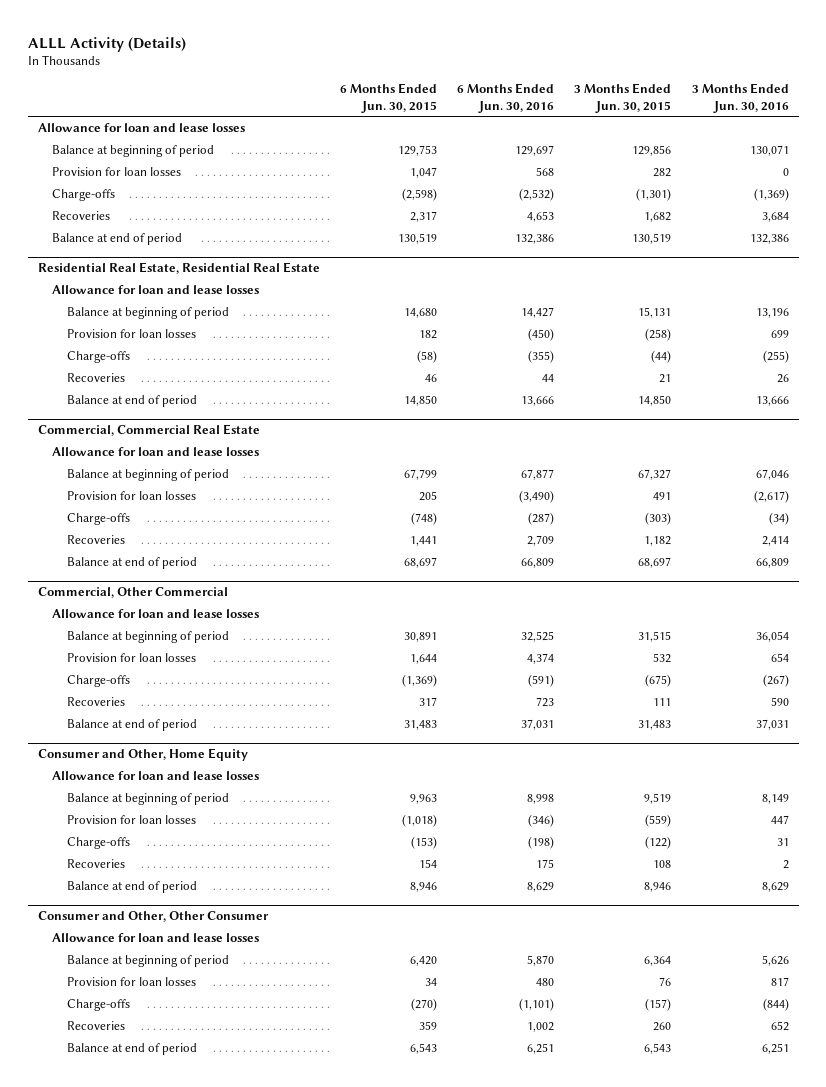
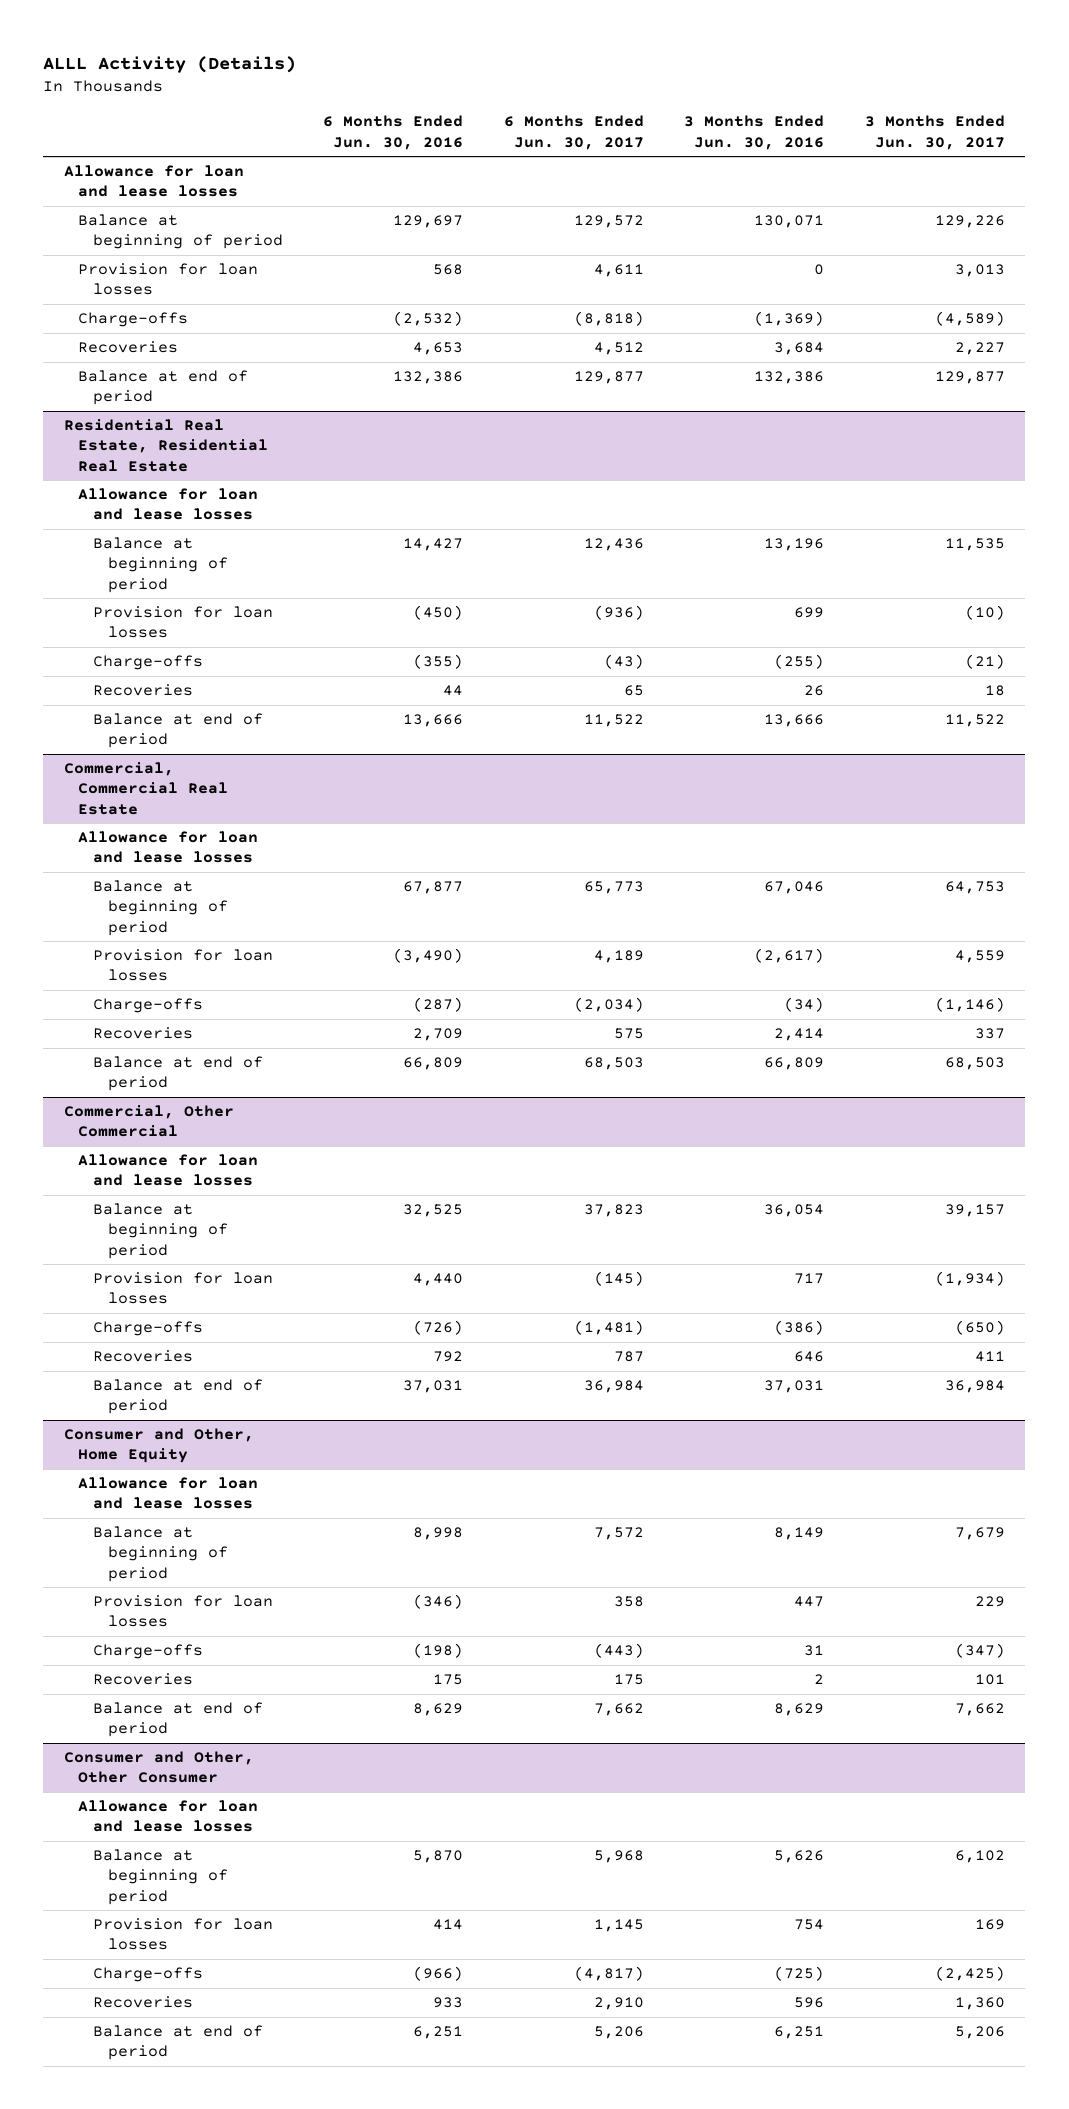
[339,83,437,113] 6 Months Ended Jun. 30, 2015 -> none
[574,83,672,113] 3 Months Ended Jun. 30, 2015 -> none
none -> [503,115,644,150] 6 Months Ended Jun. 30, 2017
none -> [864,115,1005,150] 3 Months Ended Jun. 30, 2017
[527,653,555,665] 4,374 -> [413,1273,464,1287] 4,440
[770,653,789,663] 654 -> [794,1273,825,1285] 717
[528,674,555,688] (591) -> [413,1320,464,1336] (726)
[762,674,789,688] (267) -> [774,1320,825,1336] (386)
[536,697,555,708] 723 -> [433,1351,464,1363] 792
[770,697,789,707] 590 -> [794,1351,825,1363] 646
[536,978,555,987] 480 -> [433,1919,464,1931] 414
[770,977,789,987] 817 -> [794,1919,825,1931] 754
[519,998,555,1012] (1,101) -> [413,1966,464,1982] (966)
[762,998,789,1012] (844) -> [774,1966,825,1982] (725)
[527,1022,555,1033] 1,002 -> [433,1997,464,2009] 933
[770,1021,789,1032] 652 -> [794,1997,825,2009] 596

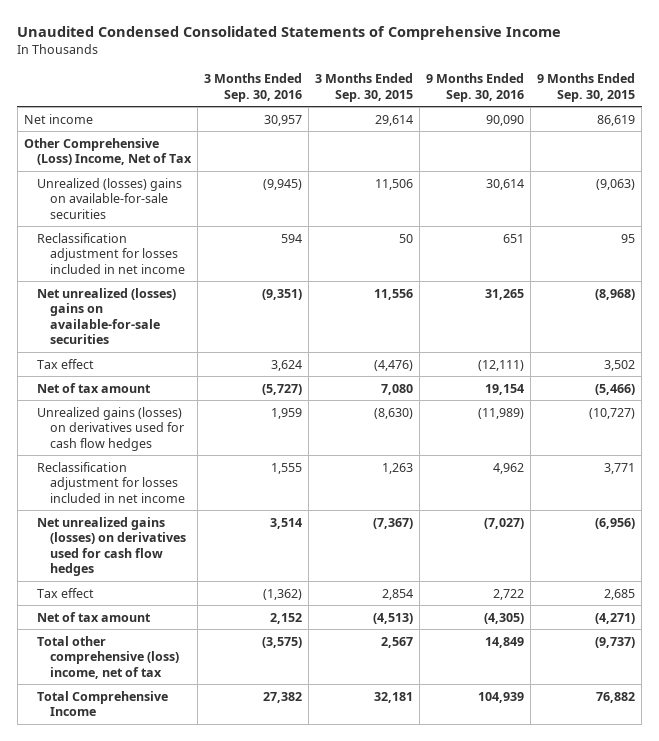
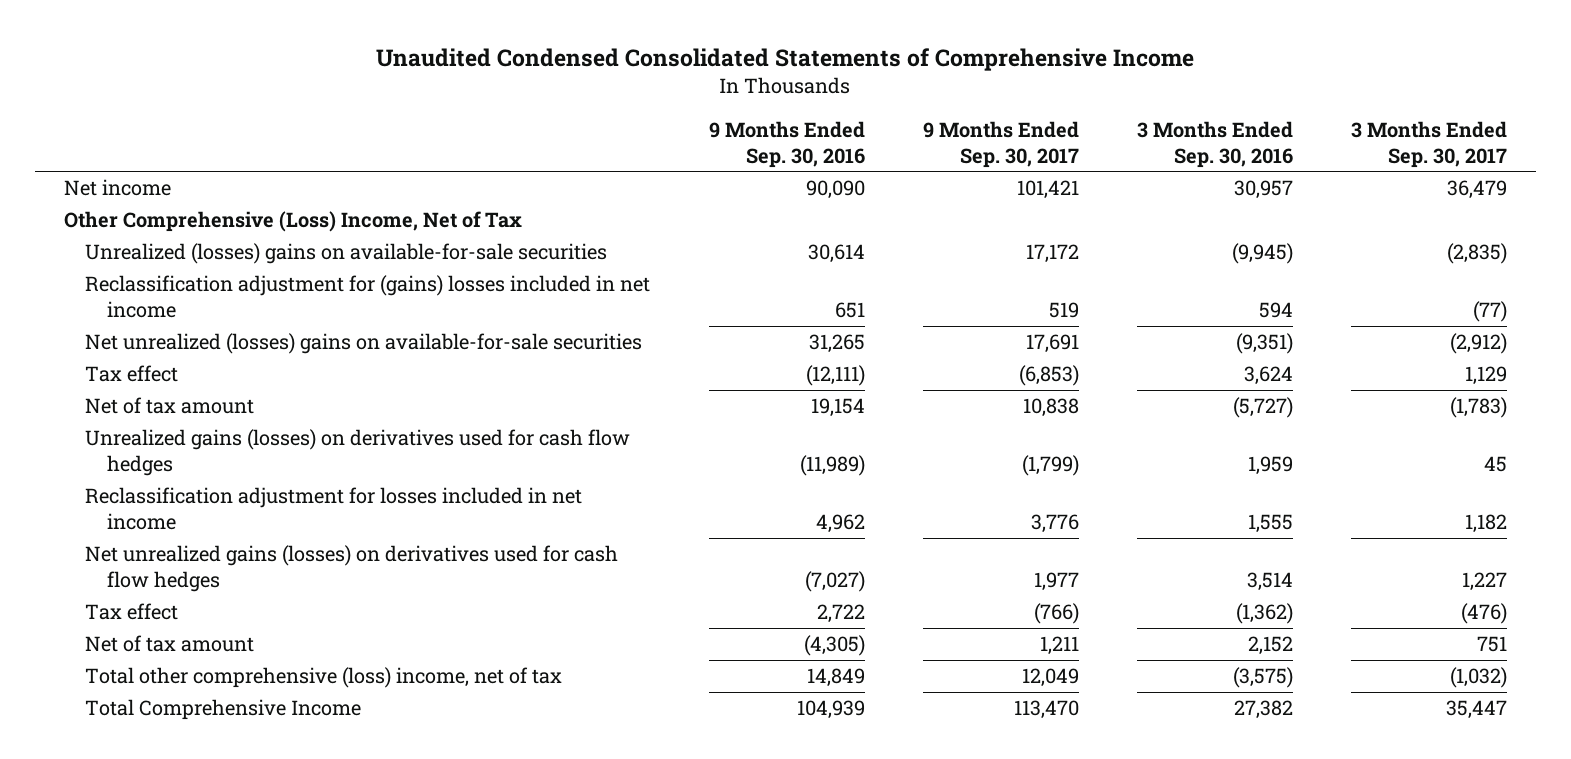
[315,73,414,102] 3 Months Ended Sep. 30, 2015 -> none
[537,73,636,102] 9 Months Ended Sep. 30, 2015 -> none
none -> [922,120,1079,168] 9 Months Ended Sep. 30, 2017
none -> [1351,120,1508,168] 3 Months Ended Sep. 30, 2017
[36,232,186,274] Reclassification adjustment for losses included in net income -> [85,275,651,319] Reclassification adjustment for (gains) losses included in net income

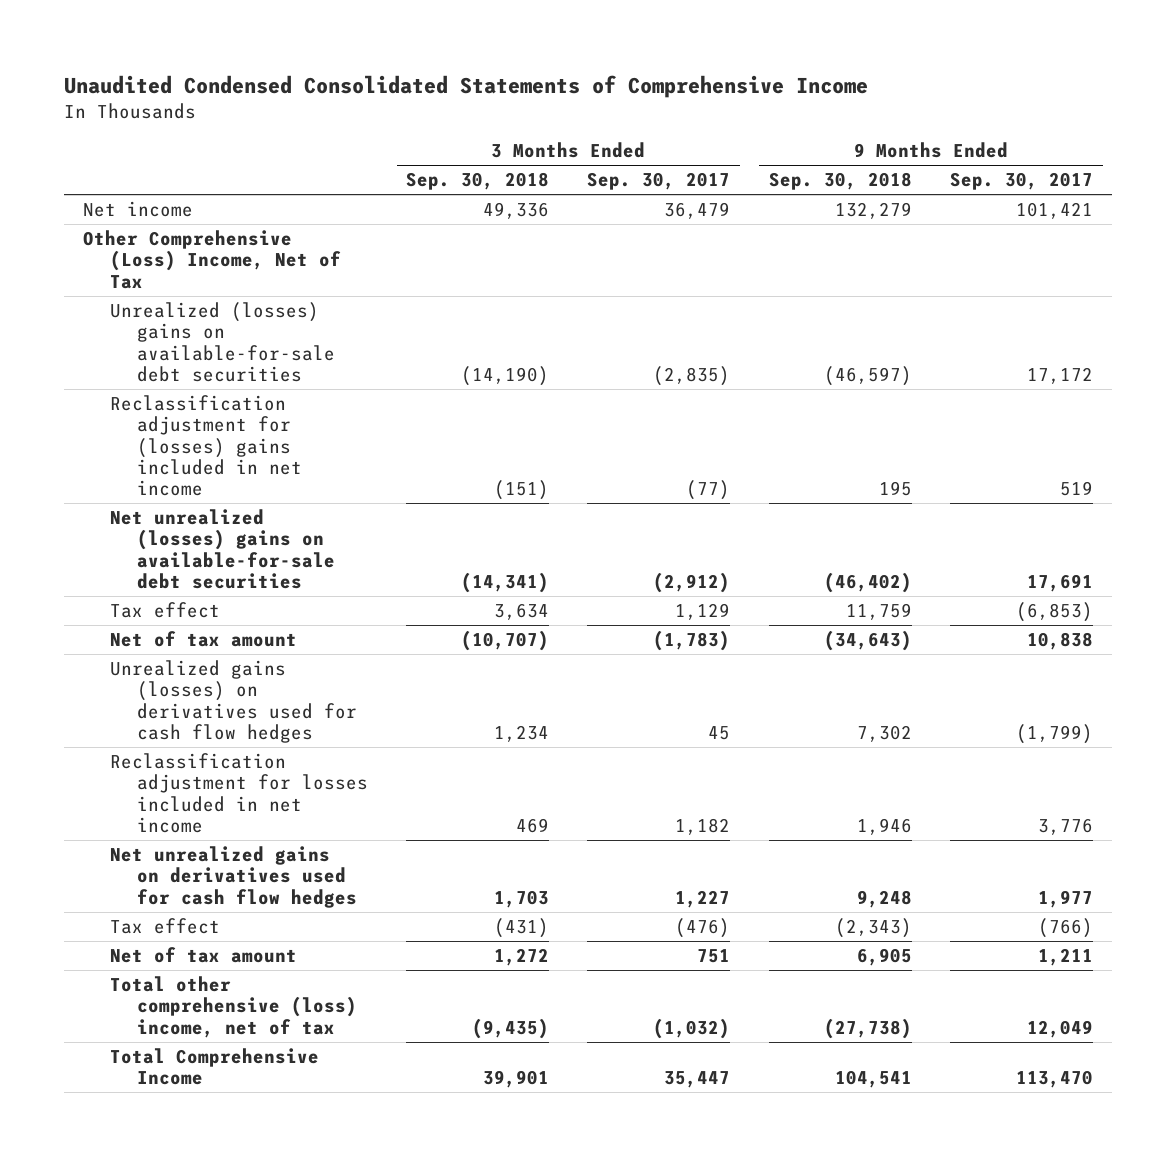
[708,120,865,168] 9 Months Ended Sep. 30, 2016 -> none
[1136,120,1293,168] 3 Months Ended Sep. 30, 2016 -> none
none -> [406,172,550,191] Sep. 30, 2018
none -> [768,172,912,191] Sep. 30, 2018
[85,243,608,265] Unrealized (losses) gains on available-for-sale securities -> [110,301,335,383] Unrealized (losses) gains on available-for-sale debt securities
[85,275,651,319] Reclassification adjustment for (gains) losses included in net income -> [110,394,302,497] Reclassification adjustment for (losses) gains included in net income
[85,333,643,355] Net unrealized (losses) gains on available-for-sale securities -> [110,508,335,590] Net unrealized (losses) gains on available-for-sale debt securities
[85,545,619,593] Net unrealized gains (losses) on derivatives used for cash flow hedges -> [110,845,357,908] Net unrealized gains on derivatives used for cash flow hedges

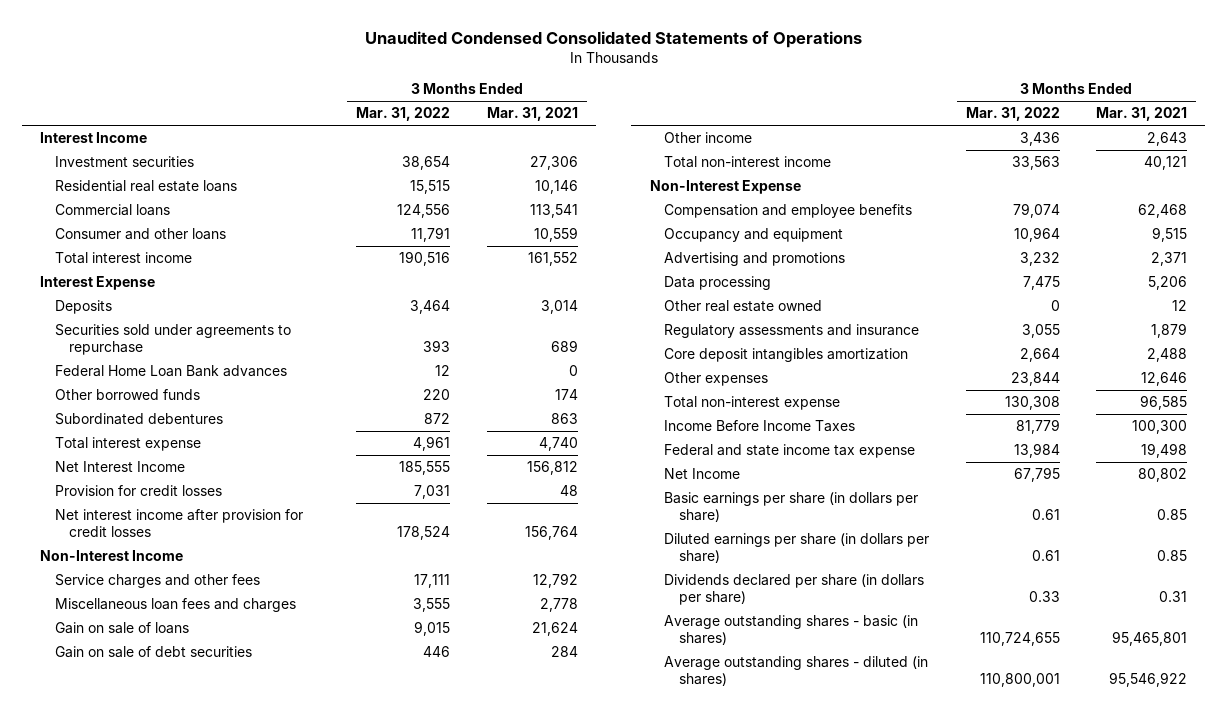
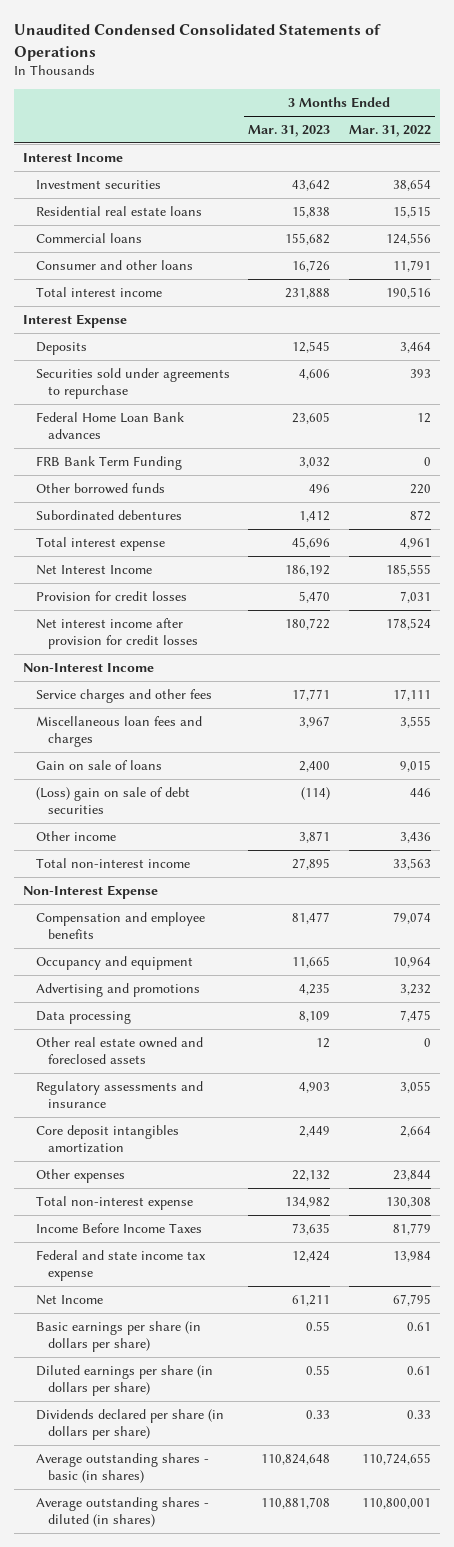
[486,107,578,122] Mar. 31, 2021 -> none
none -> [248,124,331,137] Mar. 31, 2023
none -> [35,455,182,470] FRB Bank Term Funding
[54,646,252,659] Gain on sale of debt securities -> [35,786,190,814] (Loss) gain on sale of debt securities
[664,300,823,313] Other real estate owned -> [35,1036,203,1064] Other real estate owned and foreclosed assets

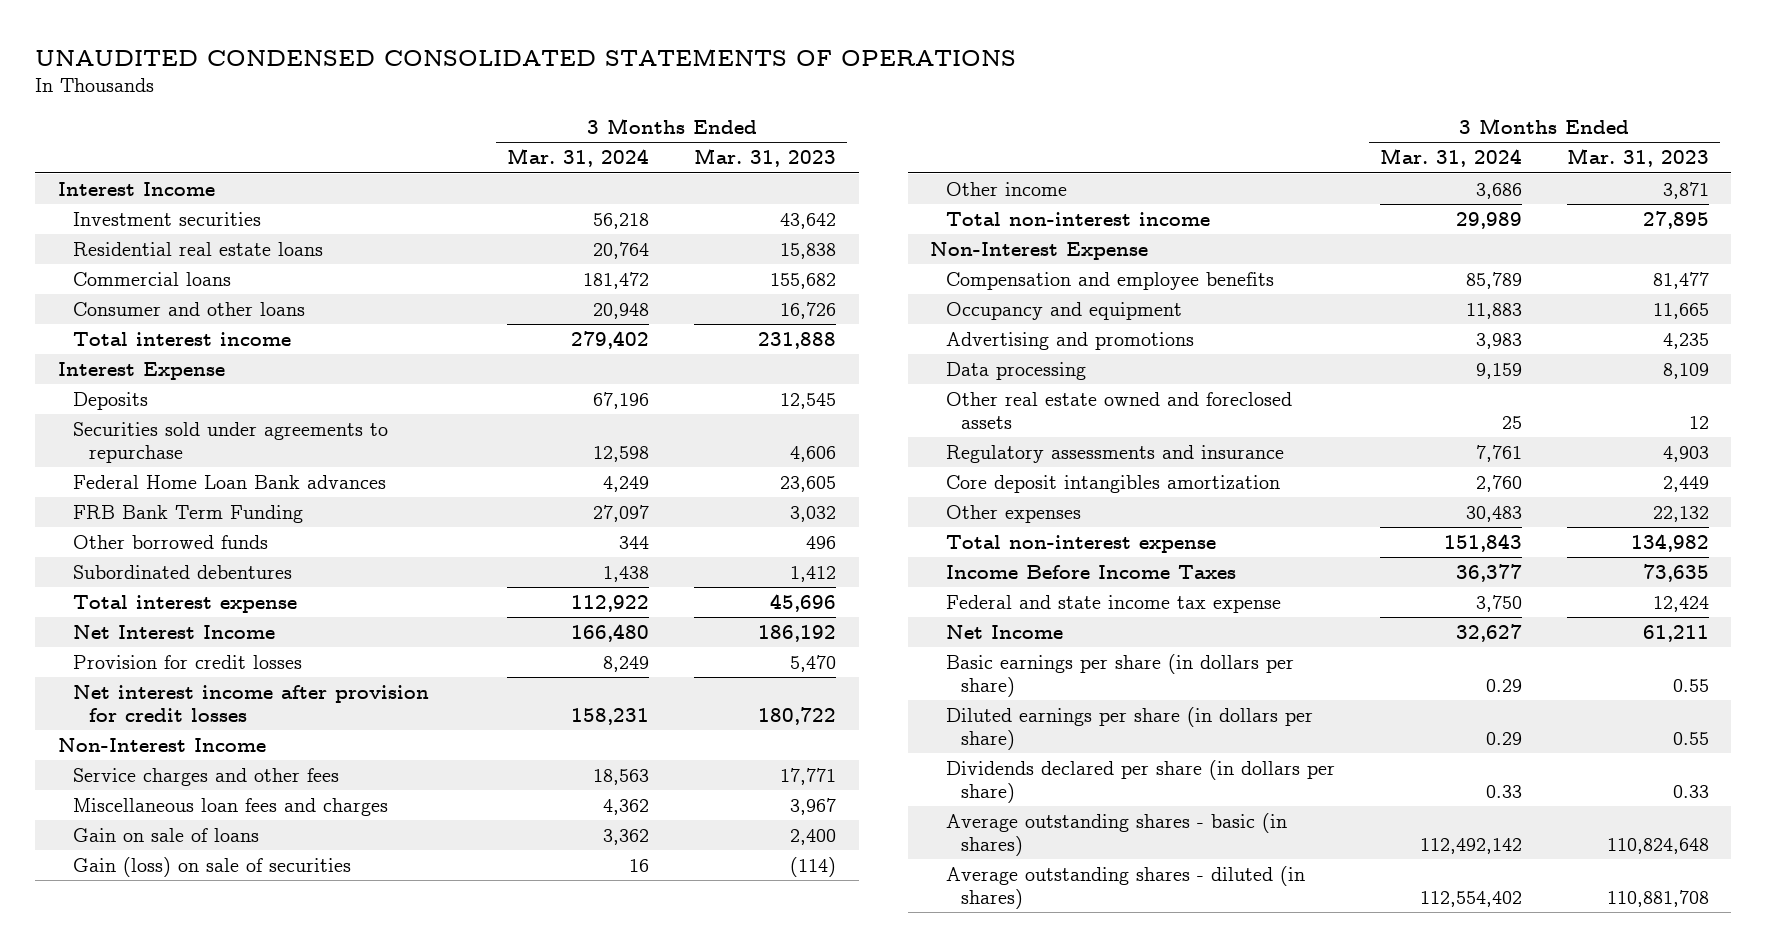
[13,24,381,61] Unaudited Condensed Consolidated Statements of Operations -> [35,48,1017,66] UNAUDITED CONDENSED CONSOLIDATED STATEMENTS OF OPERATIONS
[348,124,431,137] Mar. 31, 2022 -> none
none -> [507,148,650,168] Mar. 31, 2024
[35,786,190,814] (Loss) gain on sale of debt securities -> [73,856,352,877] Gain (loss) on sale of securities

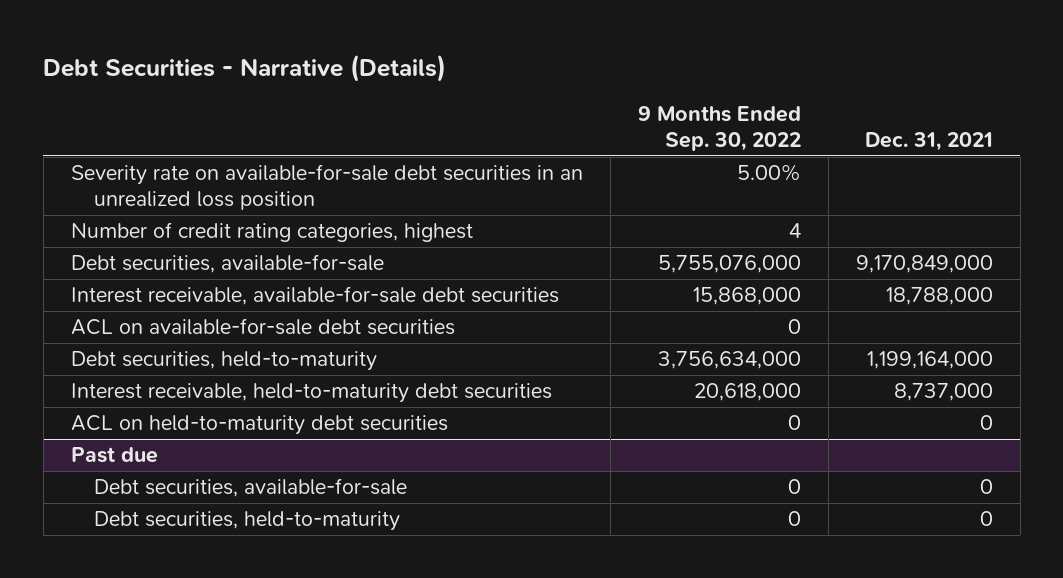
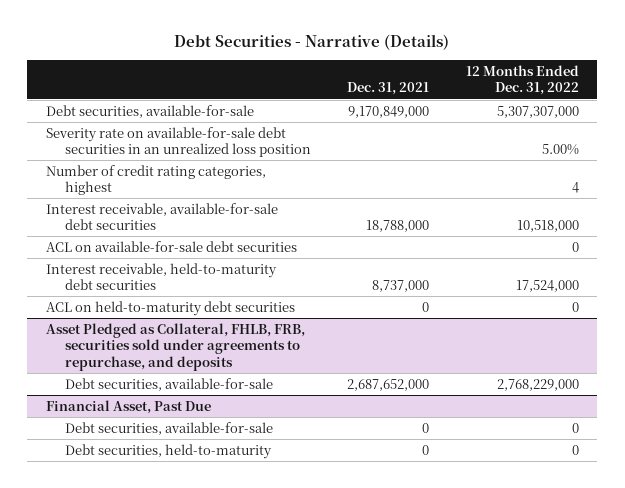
[637,106,801,152] 9 Months Ended Sep. 30, 2022 -> none
none -> [465,64,579,96] 12 Months Ended Dec. 31, 2022
[70,254,384,274] Debt securities, available-for-sale -> [45,104,254,118] Debt securities, available-for-sale
[70,351,377,372] Debt securities, held-to-maturity -> none
none -> [45,322,305,371] Asset Pledged as Collateral, FHLB, FRB, securities sold under agreements to repurchase, and deposits
none -> [64,377,273,391] Debt securities, available-for-sale
[70,447,158,464] Past due -> [45,399,211,414] Financial Asset, Past Due

